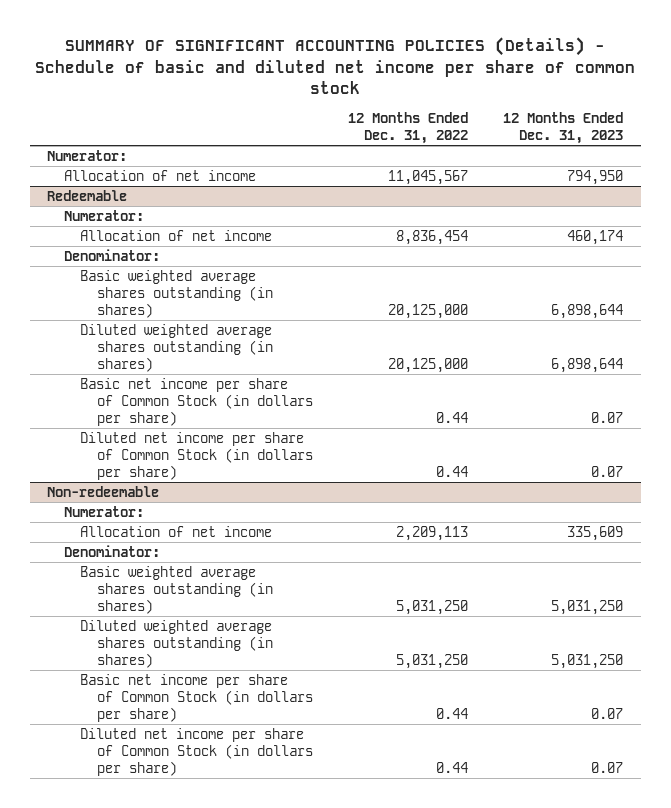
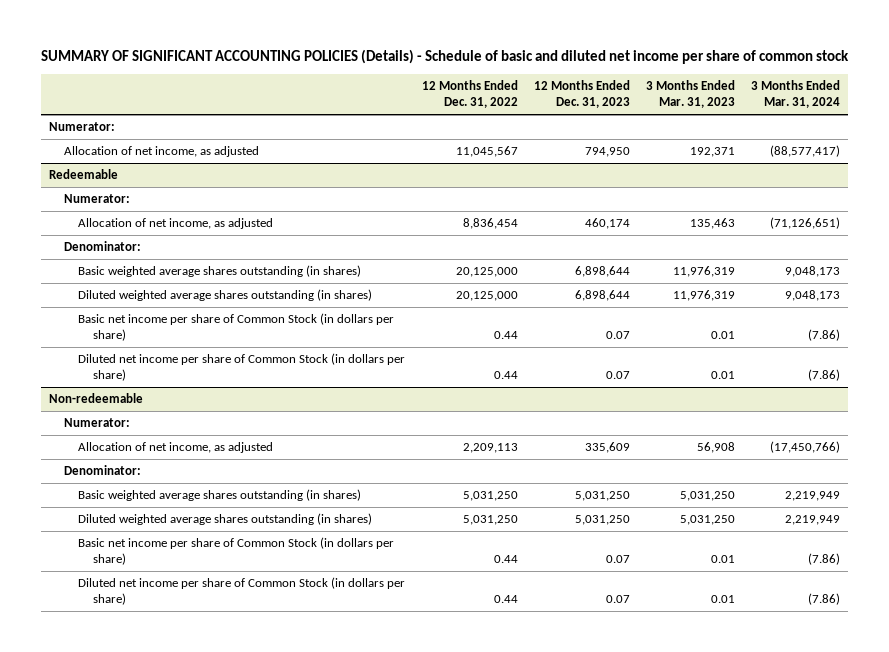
none -> [645,80,735,109] 3 Months Ended Mar. 31, 2023
none -> [751,80,841,109] 3 Months Ended Mar. 31, 2024
[63,170,256,182] Allocation of net income -> [63,146,259,158] Allocation of net income, as adjusted
[80,230,273,242] Allocation of net income -> [78,218,274,230] Allocation of net income, as adjusted
[80,526,273,538] Allocation of net income -> [78,442,274,454] Allocation of net income, as adjusted

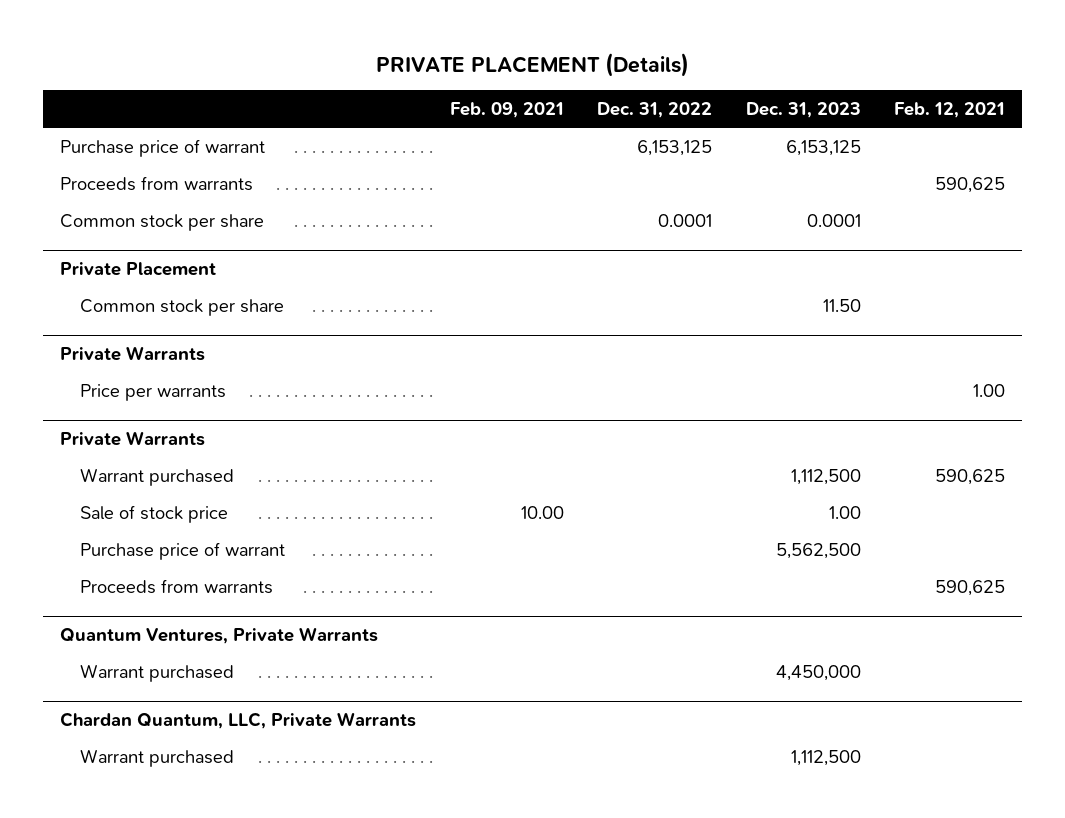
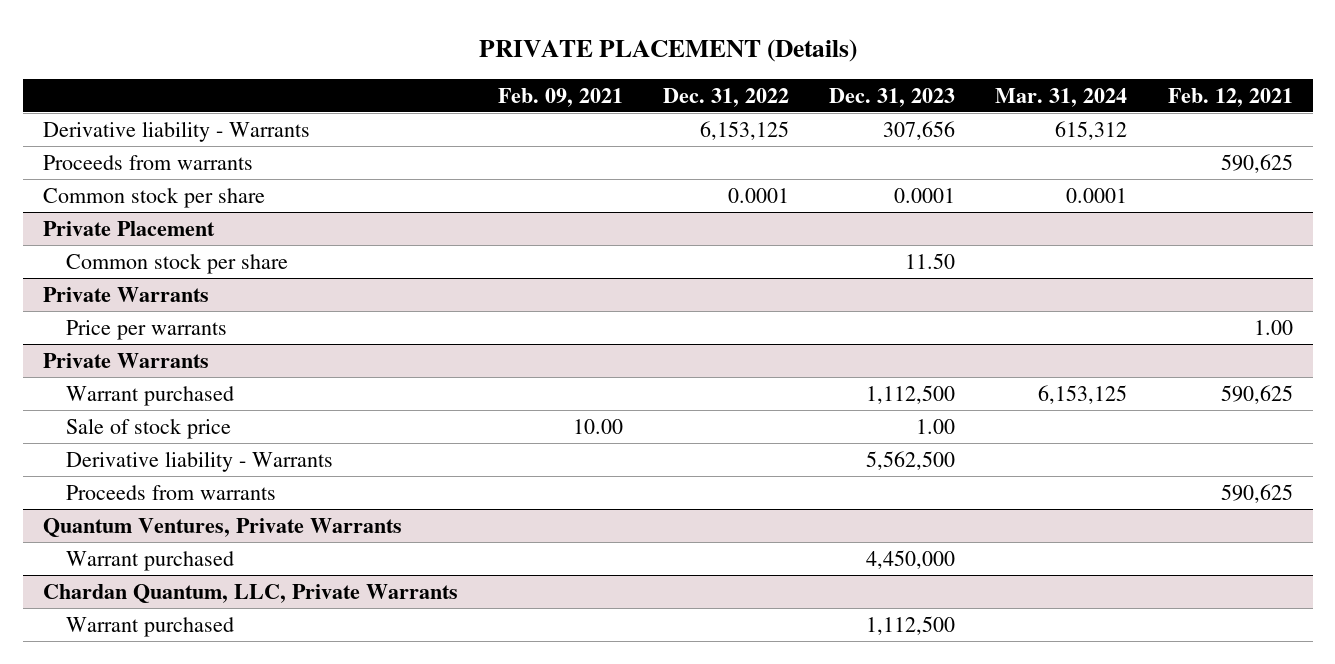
none -> [995,87,1128,107] Mar. 31, 2024
[60,138,266,157] Purchase price of warrant -> none
none -> [42,120,310,142] Derivative liability - Warrants
[80,541,286,560] Purchase price of warrant -> [66,450,334,472] Derivative liability - Warrants

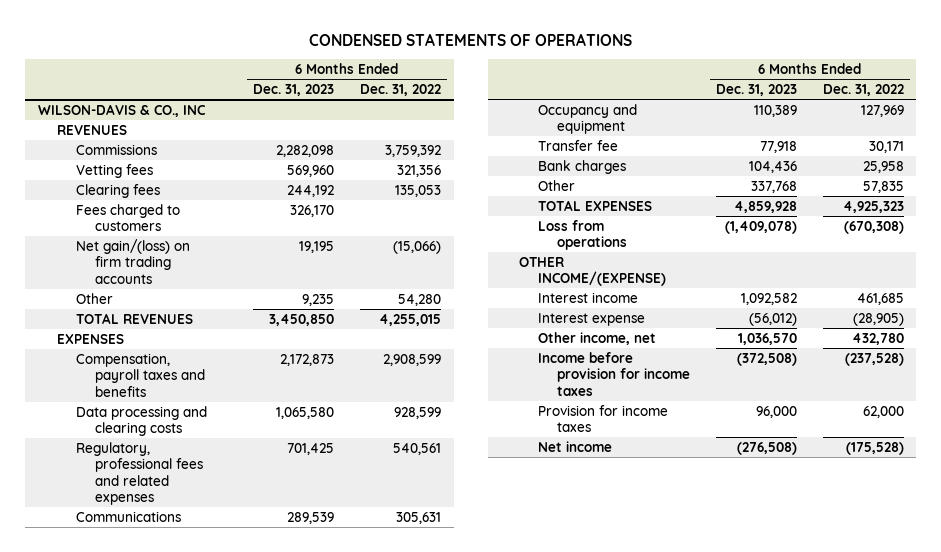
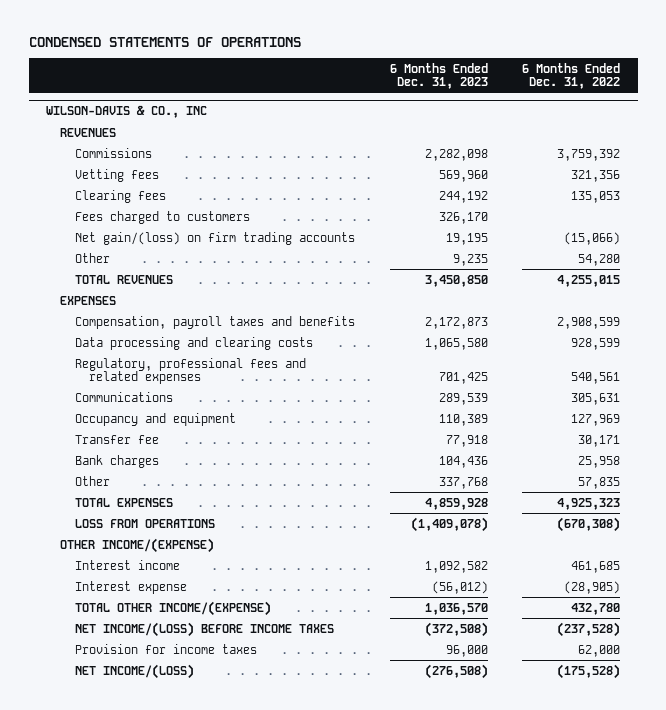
[538,219,628,251] Loss from operations -> [74,518,215,528] LOSS FROM OPERATIONS
[538,331,657,345] Other income, net -> [74,600,271,616] TOTAL OTHER INCOME/(EXPENSE)
[538,351,691,396] Income before provision for income taxes -> [74,621,334,637] NET INCOME/(LOSS) BEFORE INCOME TAXES
[538,440,613,452] Net income -> [74,663,194,679] NET INCOME/(LOSS)

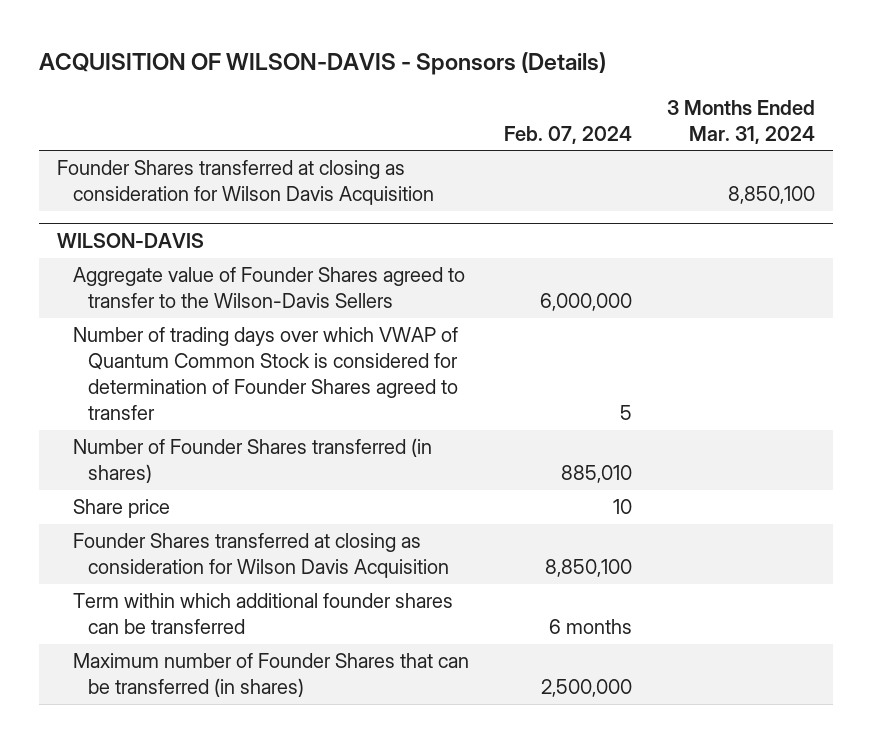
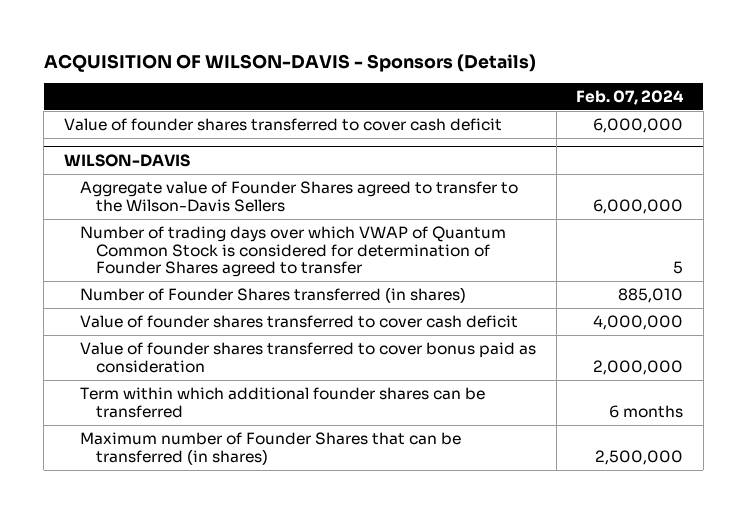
[667,99,816,144] 3 Months Ended Mar. 31, 2024 -> none
[57,160,434,206] Founder Shares transferred at closing as consideration for Wilson Davis Acquisition -> none
none -> [64,118,503,132] Value of founder shares transferred to cover cash deficit
[72,499,170,519] Share price -> none
[72,533,450,579] Founder Shares transferred at closing as consideration for Wilson Davis Acquisition -> none
none -> [80,315,519,329] Value of founder shares transferred to cover cash deficit
none -> [80,342,537,373] Value of founder shares transferred to cover bonus paid as consideration

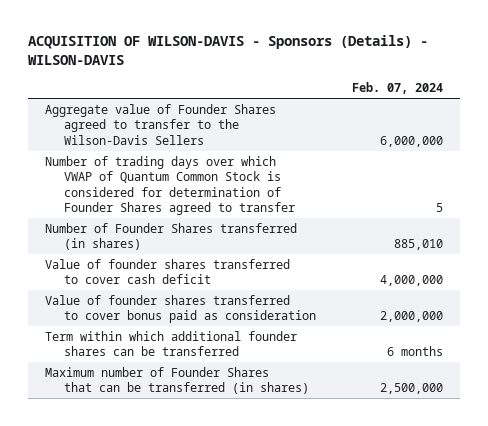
[43,53,536,72] ACQUISITION OF WILSON-DAVIS - Sponsors (Details) -> [27,35,428,65] ACQUISITION OF WILSON-DAVIS - Sponsors (Details) - WILSON-DAVIS
[64,118,503,132] Value of founder shares transferred to cover cash deficit -> none
[64,153,191,167] WILSON-DAVIS -> none

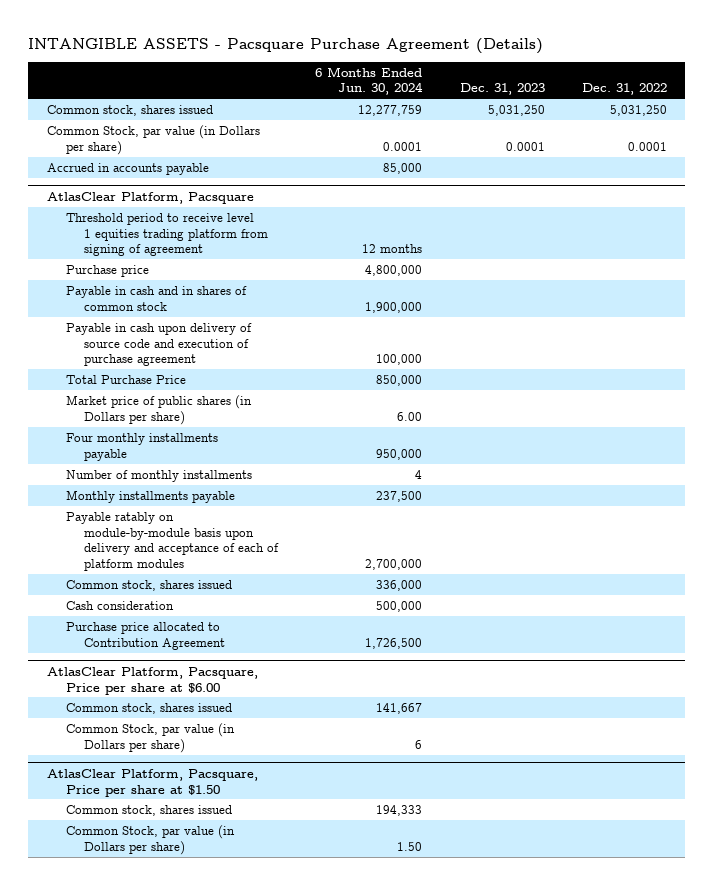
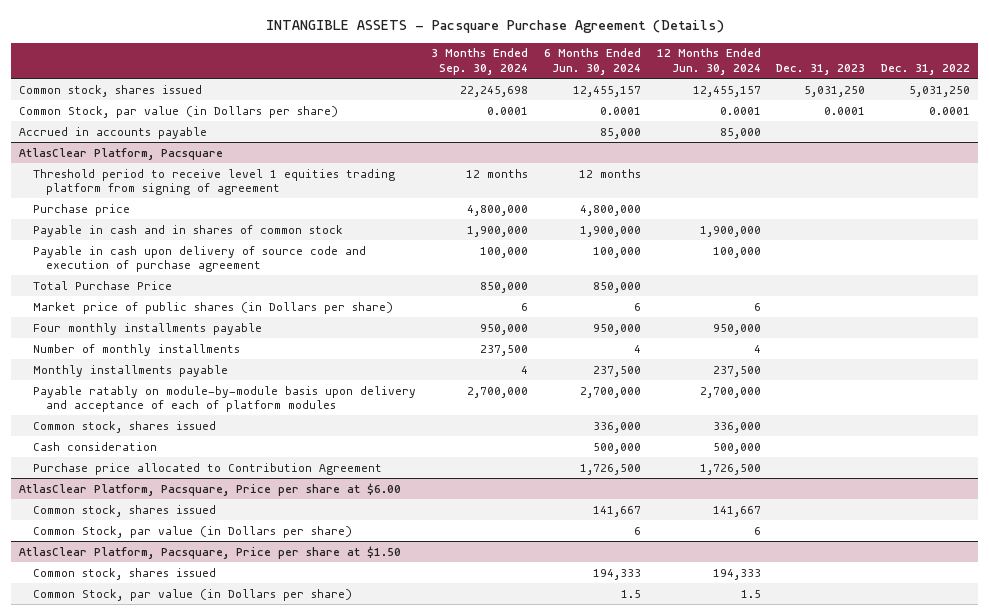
none -> [431,48,529,75] 3 Months Ended Sep. 30, 2024
none -> [656,48,761,75] 12 Months Ended Jun. 30, 2024
[358,104,423,116] 12,277,759 -> [573,85,642,97] 12,455,157
[397,411,423,421] 6.00 -> [634,302,642,311] 6
[397,841,423,851] 1.50 -> [621,589,642,598] 1.5

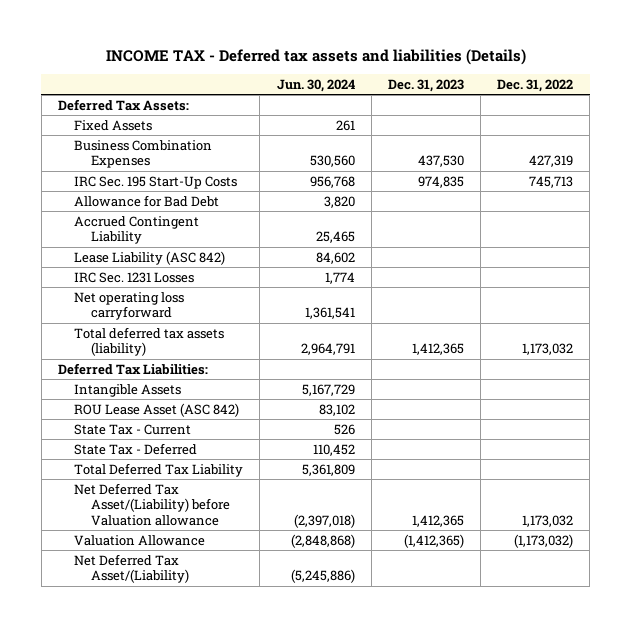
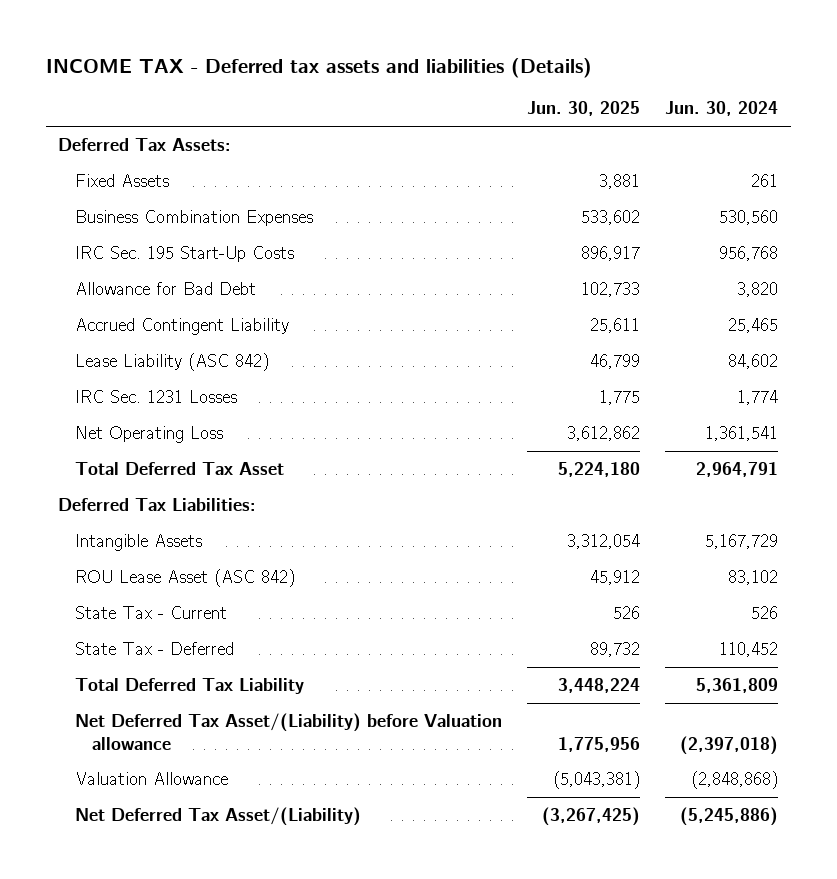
[387,78,464,92] Dec. 31, 2023 -> none
[497,78,574,92] Dec. 31, 2022 -> none
none -> [527,101,641,117] Jun. 30, 2025
[74,291,185,321] Net operating loss carryforward -> [74,426,223,444] Net Operating Loss
[74,326,225,357] Total deferred tax assets (liability) -> [74,462,284,476] Total Deferred Tax Asset

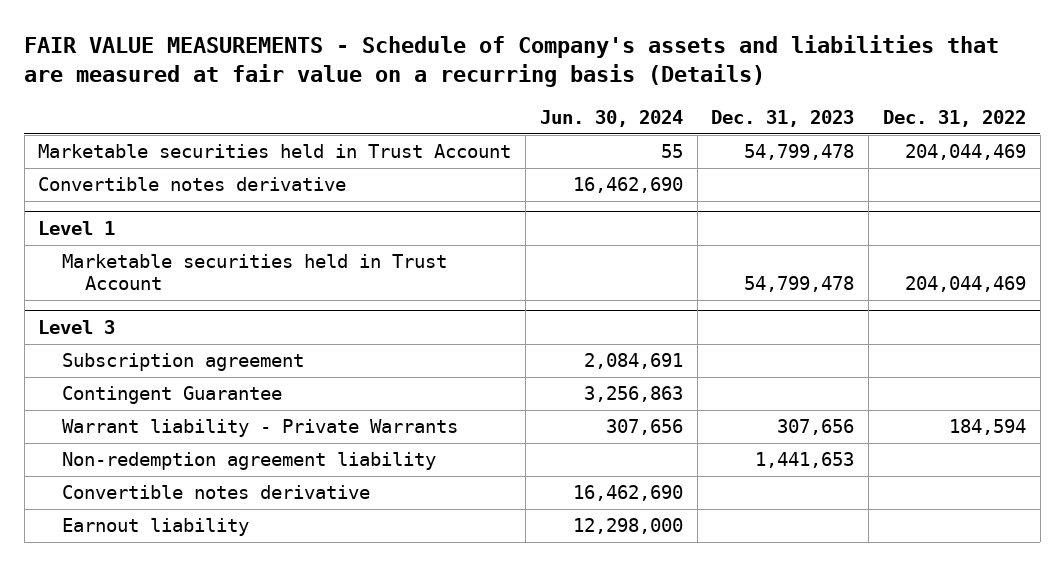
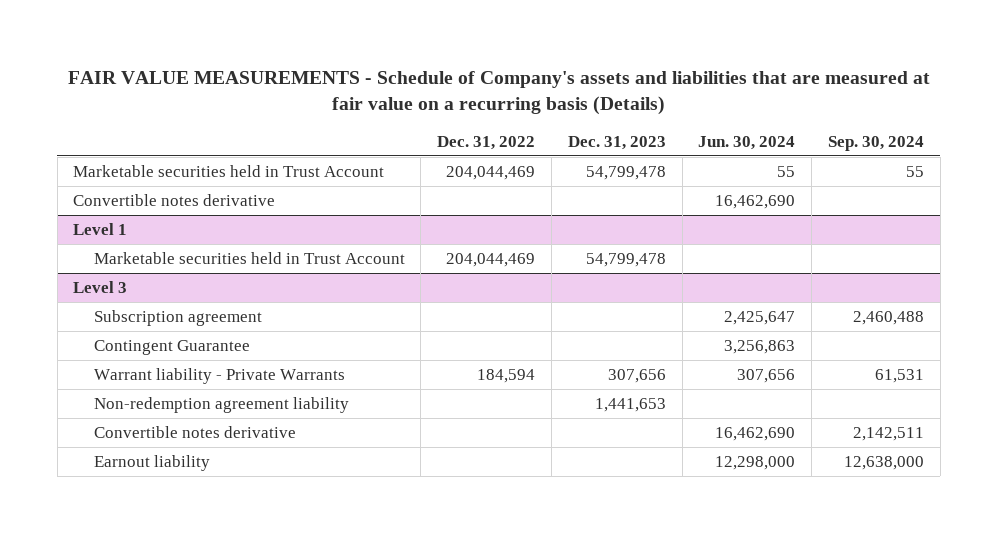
none -> [828,136,925,152] Sep. 30, 2024
[583,353,683,370] 2,084,691 -> [724,310,796,325] 2,425,647

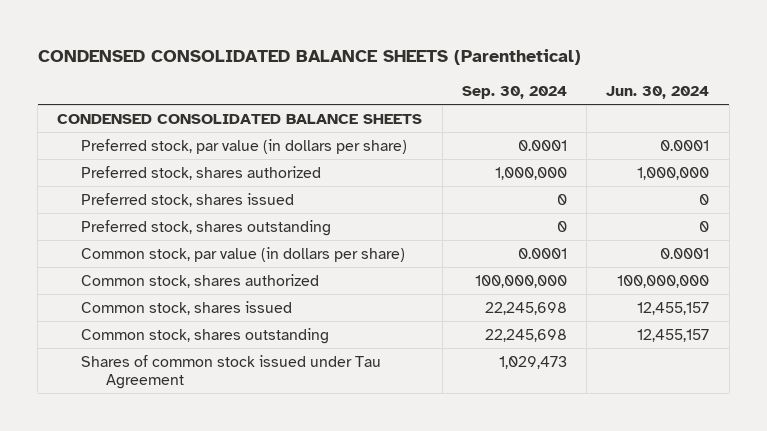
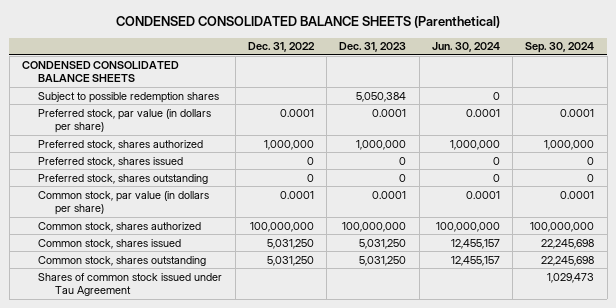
none -> [247,42,315,53] Dec. 31, 2022
none -> [339,42,407,53] Dec. 31, 2023
none -> [38,91,220,103] Subject to possible redemption shares

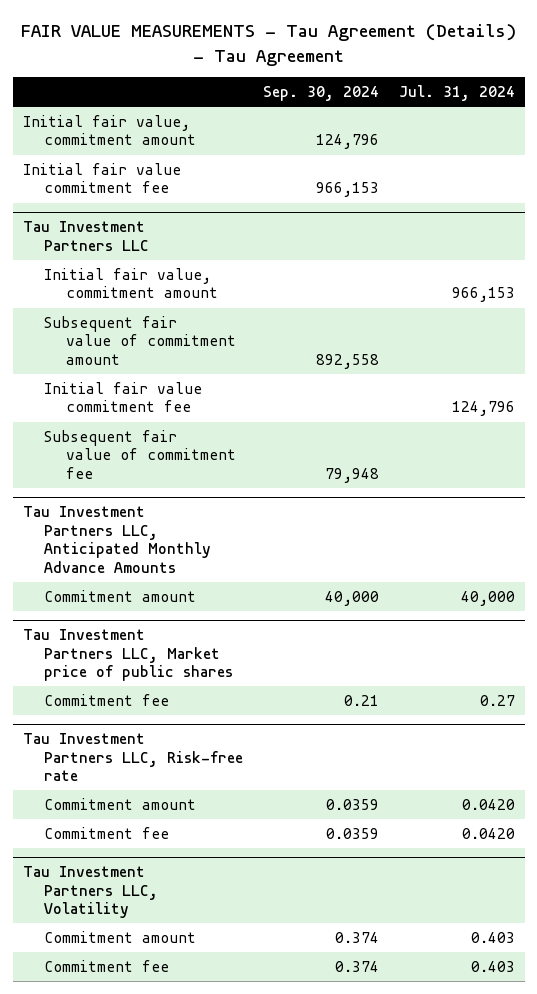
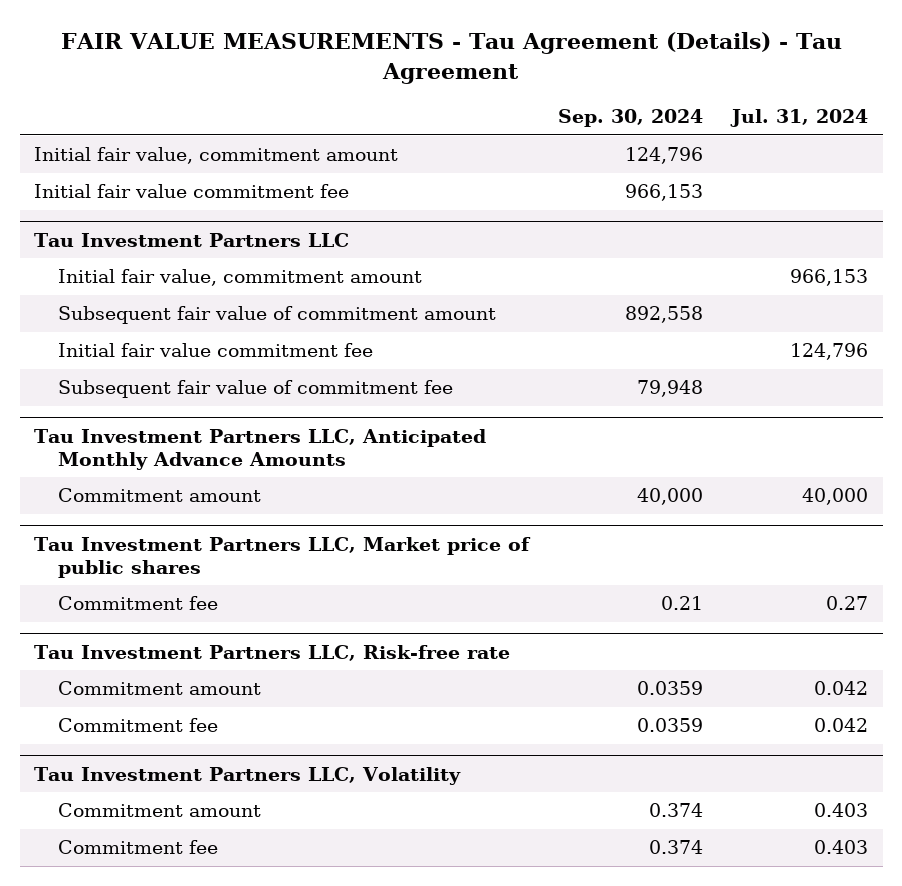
[461,798,515,810] 0.0420 -> [814,681,869,696] 0.042
[461,827,515,839] 0.0420 -> [814,718,869,733] 0.042

